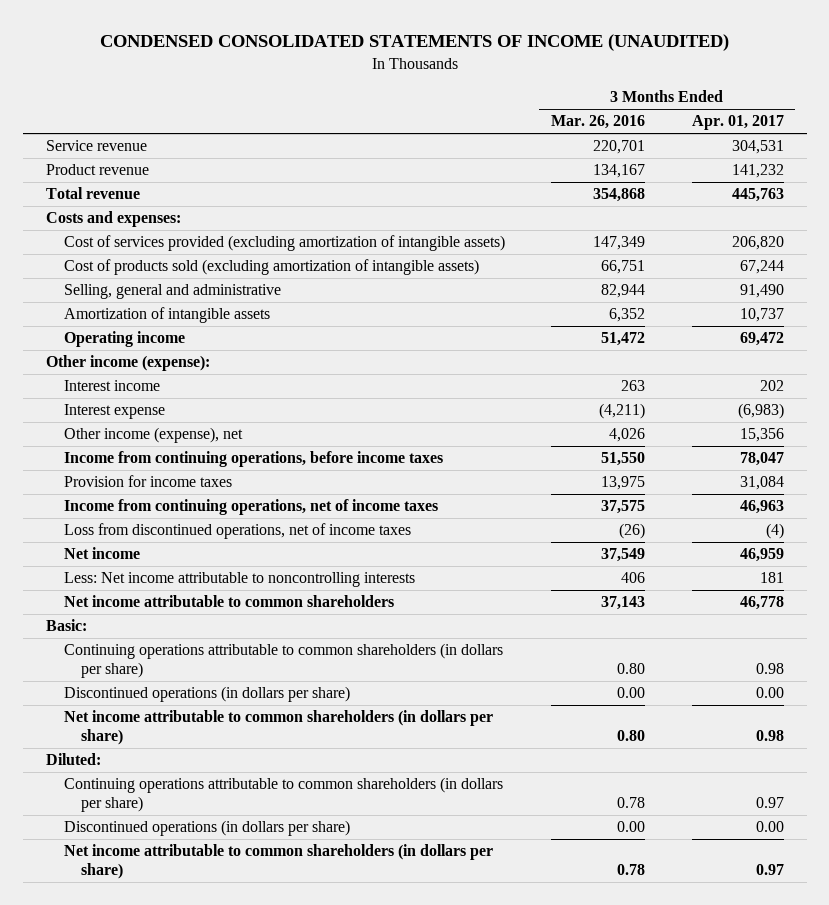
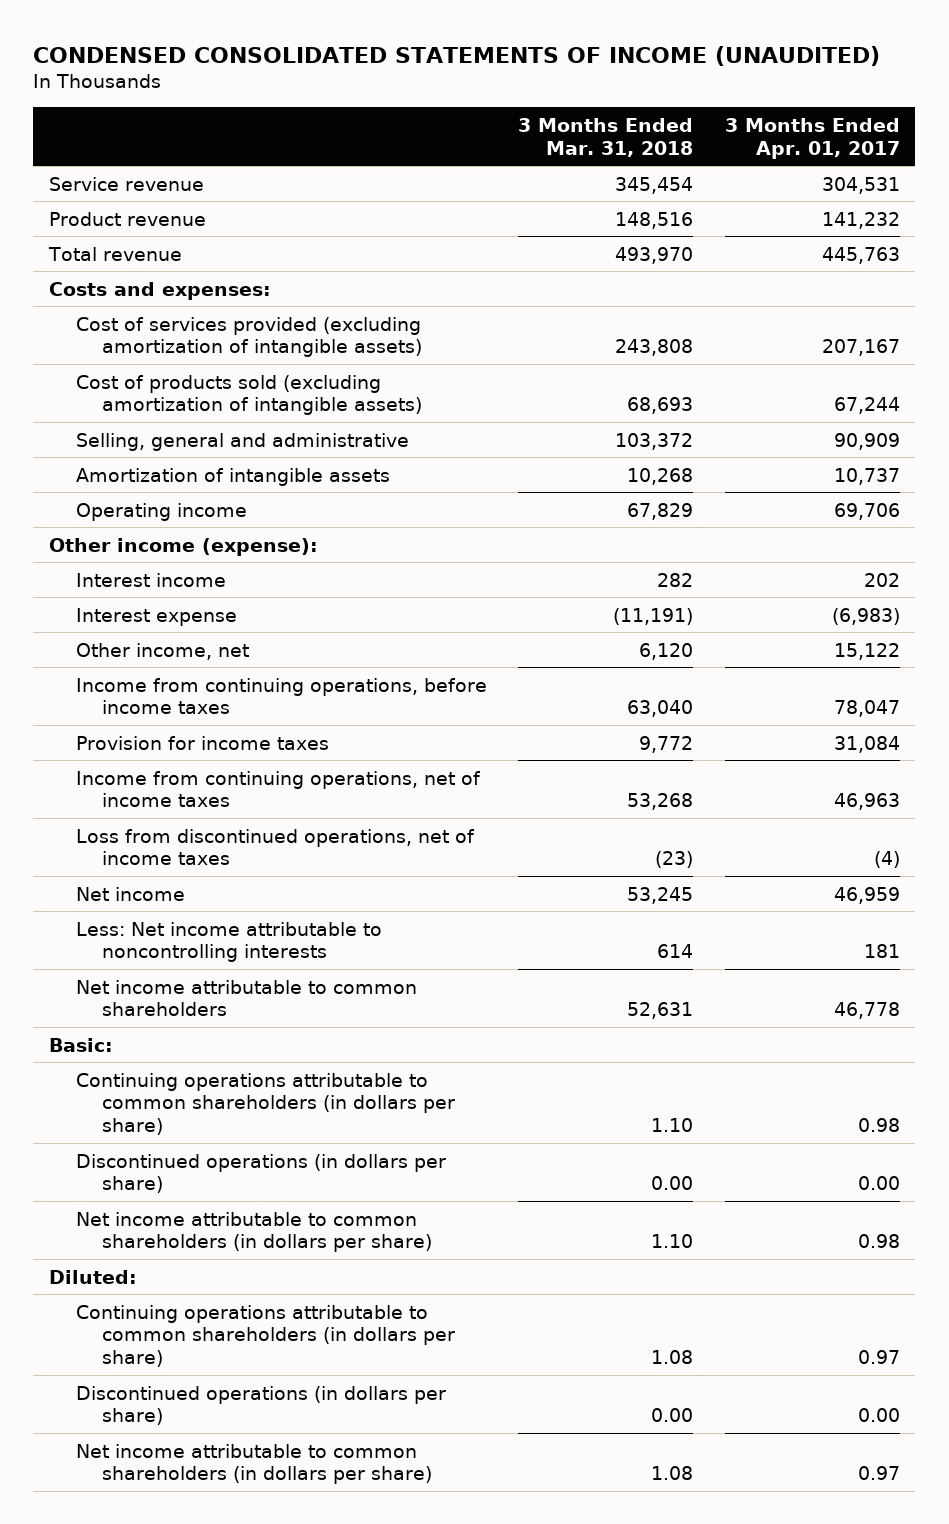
[551,115,646,130] Mar. 26, 2016 -> none
none -> [518,117,694,157] 3 Months Ended Mar. 31, 2018
[731,236,784,251] 206,820 -> [821,339,900,357] 207,167
[739,284,784,299] 91,490 -> [833,432,900,450] 90,909
[739,332,784,347] 69,472 -> [833,502,900,520] 69,706
[63,427,243,444] Other income (expense), net -> [75,642,249,660] Other income, net
[739,428,784,443] 15,356 -> [833,642,900,660] 15,122

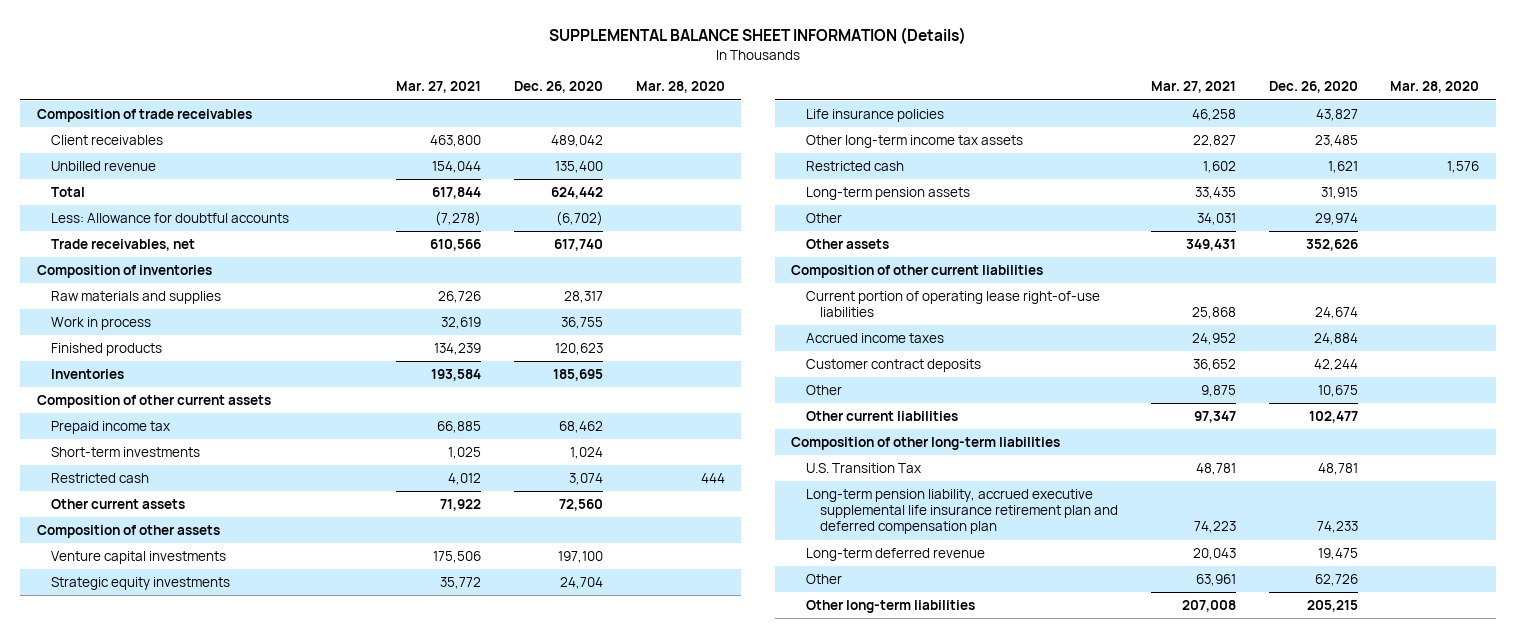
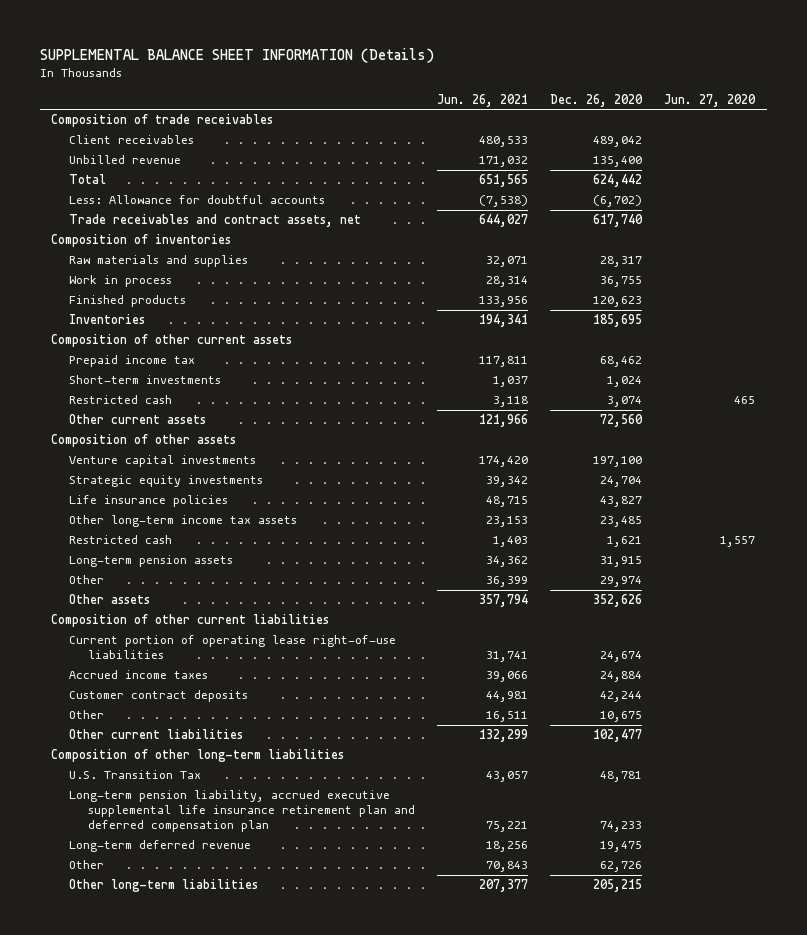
[396,81,482,94] Mar. 27, 2021 -> none
[635,81,725,94] Mar. 28, 2020 -> none
none -> [436,93,528,107] Jun. 26, 2021
none -> [664,93,757,107] Jun. 27, 2020
[51,239,196,252] Trade receivables, net -> [69,214,362,228] Trade receivables and contract assets, net

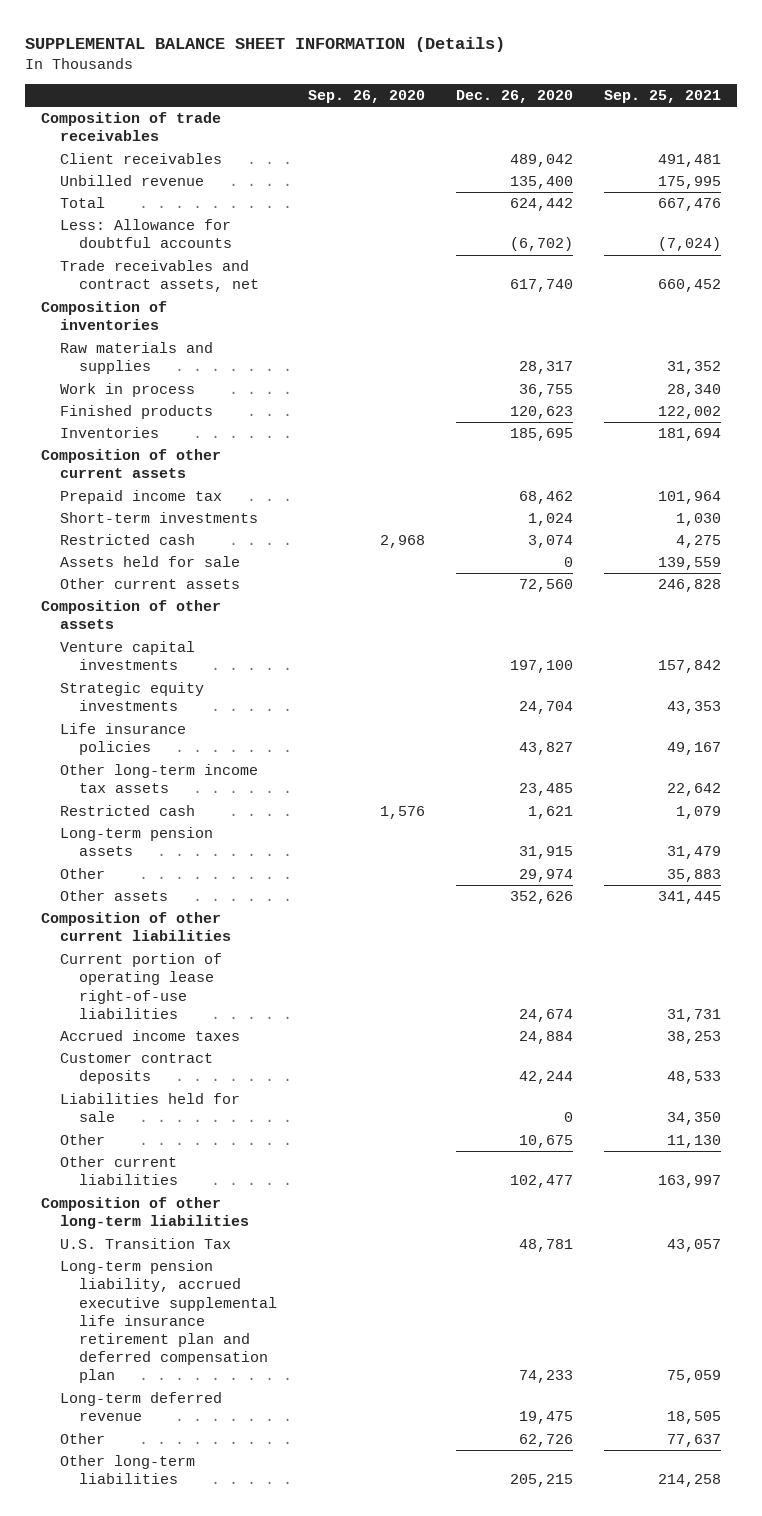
[436,93,528,107] Jun. 26, 2021 -> none
[664,93,757,107] Jun. 27, 2020 -> none
none -> [307,90,425,104] Sep. 26, 2020
none -> [604,90,722,104] Sep. 25, 2021
none -> [59,556,240,568] Assets held for sale
none -> [59,1093,240,1123] Liabilities held for sale

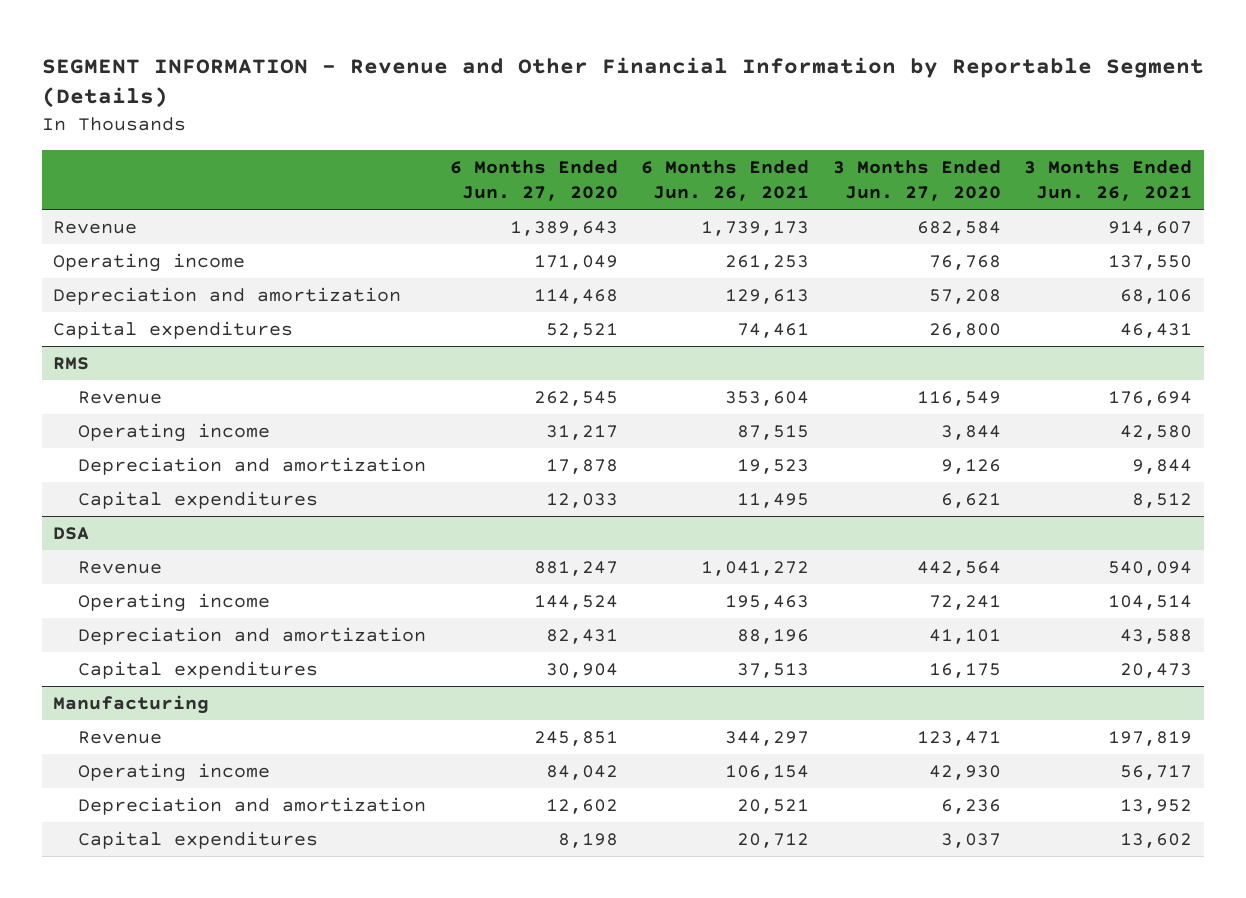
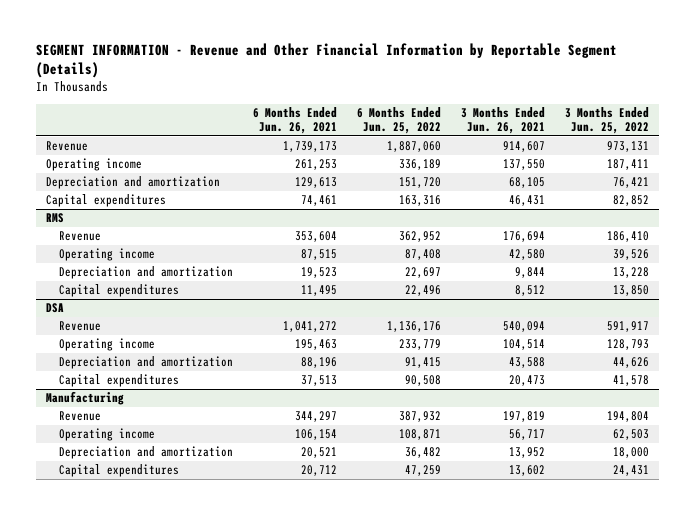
[449,159,618,202] 6 Months Ended Jun. 27, 2020 -> none
[832,159,1001,202] 3 Months Ended Jun. 27, 2020 -> none
none -> [356,106,441,135] 6 Months Ended Jun. 25, 2022
none -> [564,106,649,135] 3 Months Ended Jun. 25, 2022
[1120,288,1193,304] 68,106 -> [508,177,545,189] 68,105

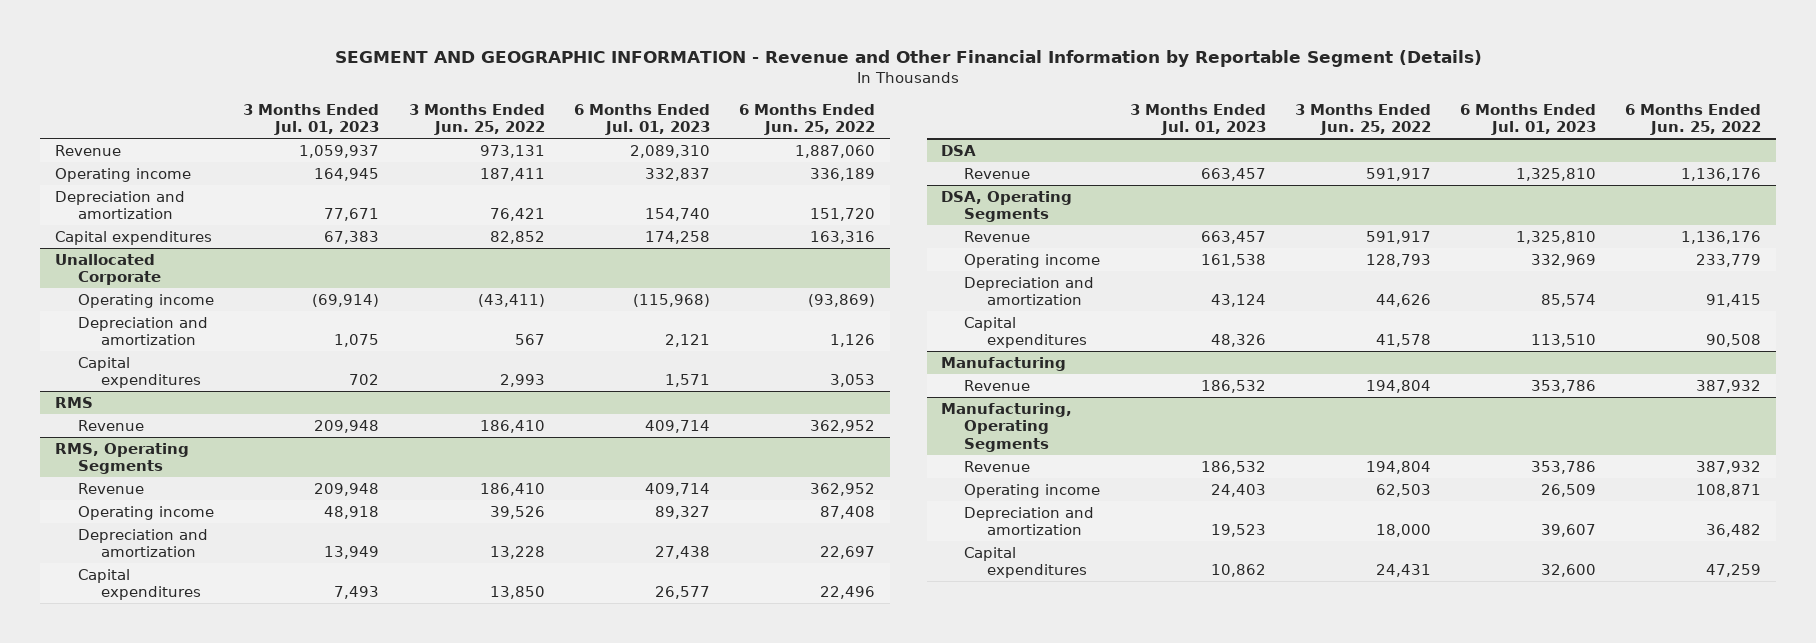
[35,43,617,79] SEGMENT INFORMATION - Revenue and Other Financial Information by Reportable Segment (Details) -> [335,50,1483,68] SEGMENT AND GEOGRAPHIC INFORMATION - Revenue and Other Financial Information by Reportable Segment (Details)
[252,106,337,135] 6 Months Ended Jun. 26, 2021 -> none
[460,106,545,135] 3 Months Ended Jun. 26, 2021 -> none
none -> [243,103,380,136] 3 Months Ended Jul. 01, 2023
none -> [573,103,710,136] 6 Months Ended Jul. 01, 2023
none -> [54,253,162,286] Unallocated Corporate
none -> [78,293,215,308] Operating income
none -> [78,316,209,346] Depreciation and amortization
none -> [78,356,202,389] Capital expenditures
none -> [54,442,189,475] RMS, Operating Segments
none -> [78,482,145,494] Revenue
none -> [941,190,1073,223] DSA, Operating Segments
none -> [964,230,1031,242] Revenue
none -> [941,402,1073,453] Manufacturing, Operating Segments
none -> [964,460,1031,472] Revenue

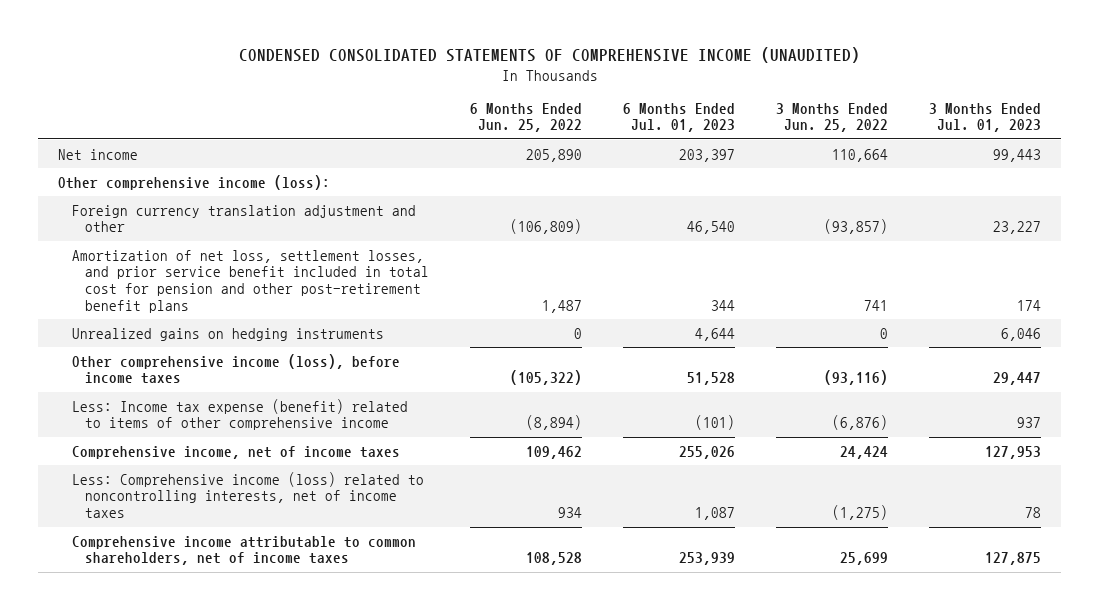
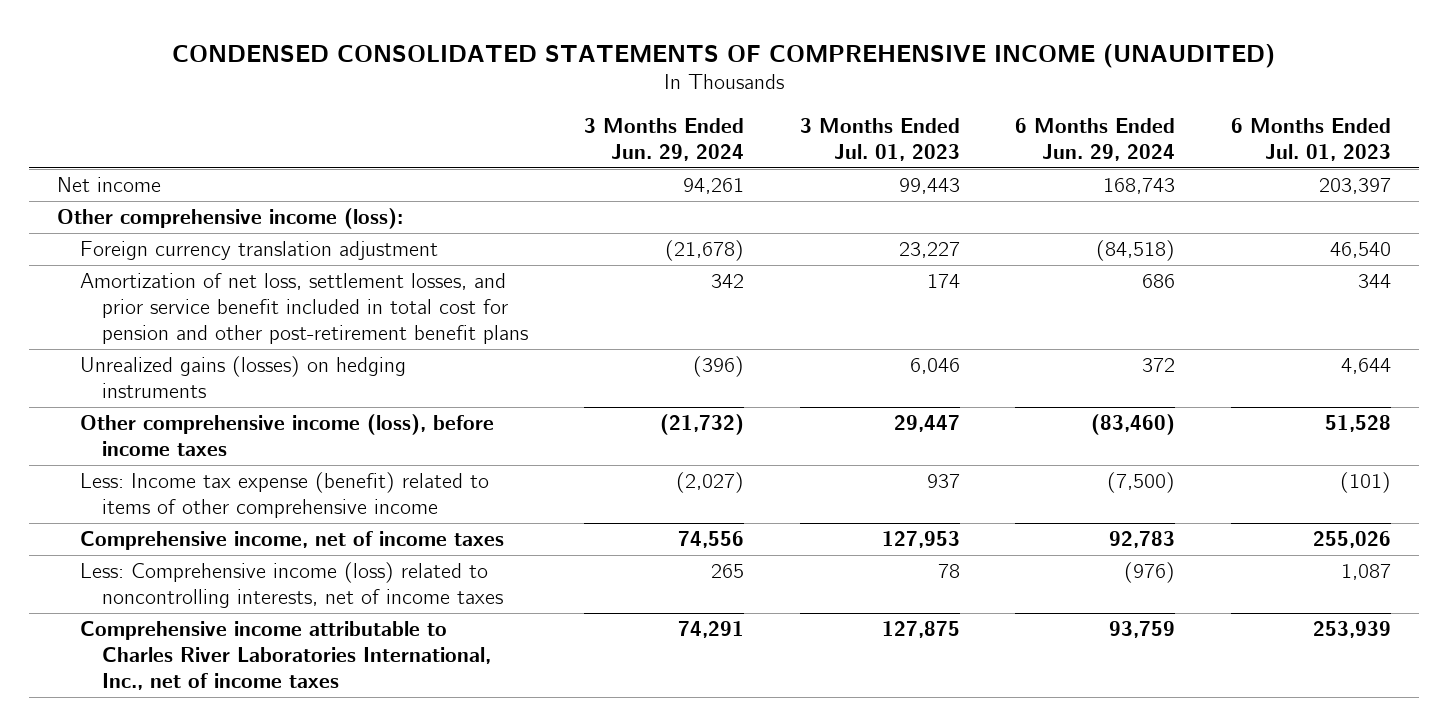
[470,102,583,133] 6 Months Ended Jun. 25, 2022 -> none
[775,102,888,133] 3 Months Ended Jun. 25, 2022 -> none
none -> [583,118,744,162] 3 Months Ended Jun. 29, 2024
none -> [1015,118,1176,162] 6 Months Ended Jun. 29, 2024
[71,204,416,233] Foreign currency translation adjustment and other -> [79,240,438,260] Foreign currency translation adjustment
[71,327,384,341] Unrealized gains on hedging instruments -> [79,355,406,399] Unrealized gains (losses) on hedging instruments
[71,535,416,566] Comprehensive income attributable to common shareholders, net of income taxes -> [79,620,492,691] Comprehensive income attributable to Charles River Laboratories International, Inc., net of income taxes

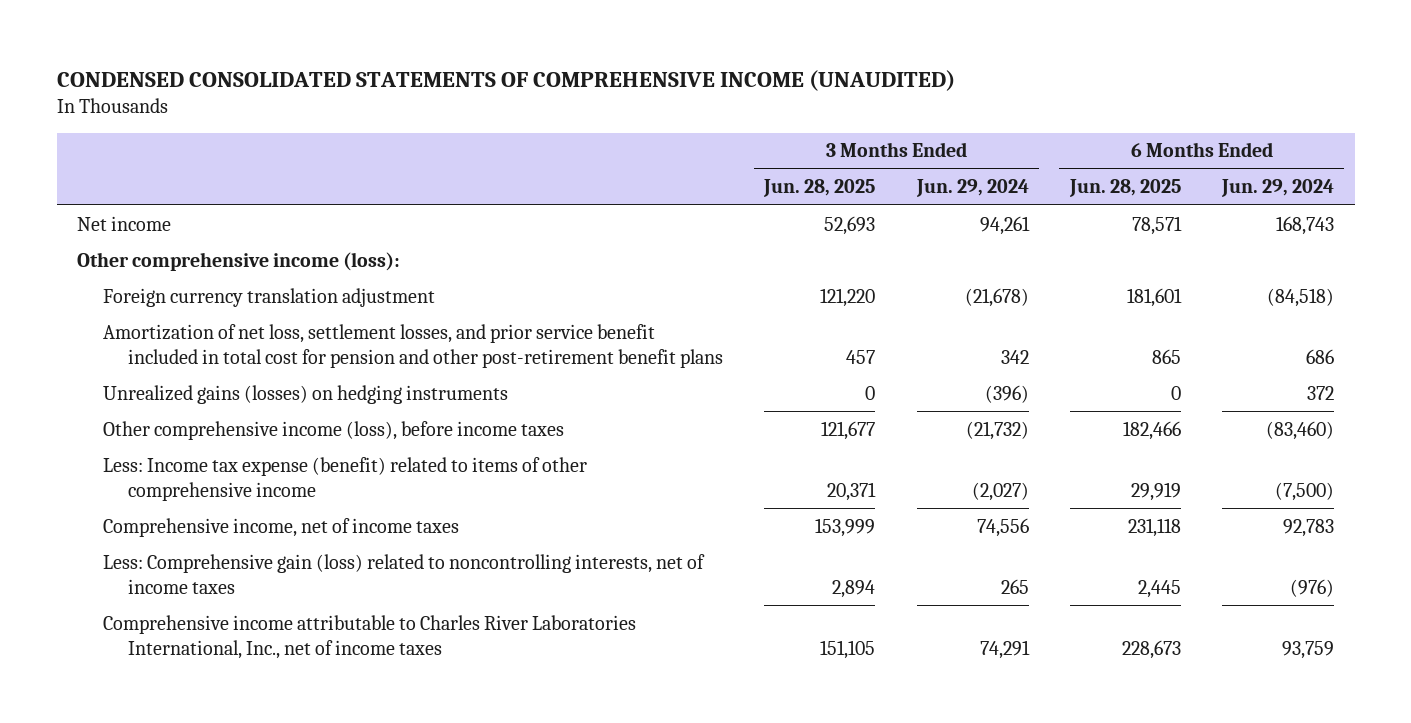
[799,118,960,162] 3 Months Ended Jul. 01, 2023 -> none
[1230,118,1391,162] 6 Months Ended Jul. 01, 2023 -> none
none -> [763,179,876,198] Jun. 28, 2025
none -> [1068,179,1181,198] Jun. 28, 2025
[79,561,504,609] Less: Comprehensive income (loss) related to noncontrolling interests, net of income taxes -> [102,553,705,594] Less: Comprehensive gain (loss) related to noncontrolling interests, net of income taxes

